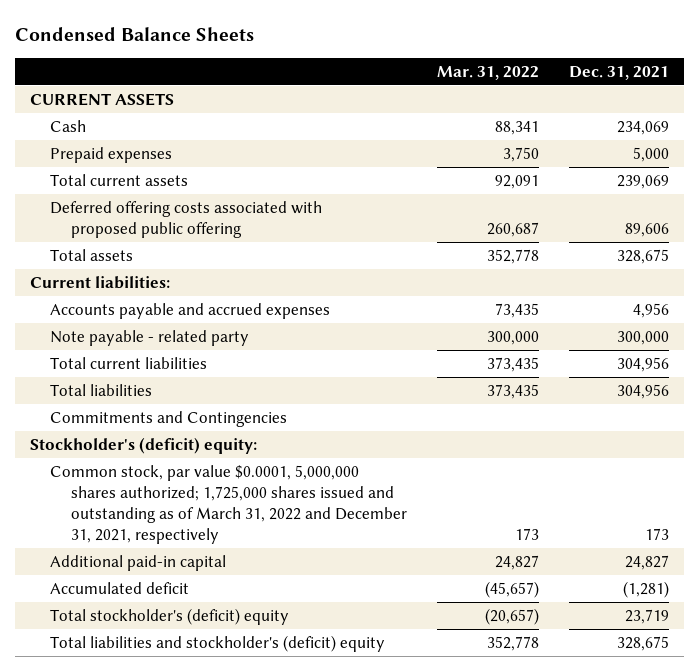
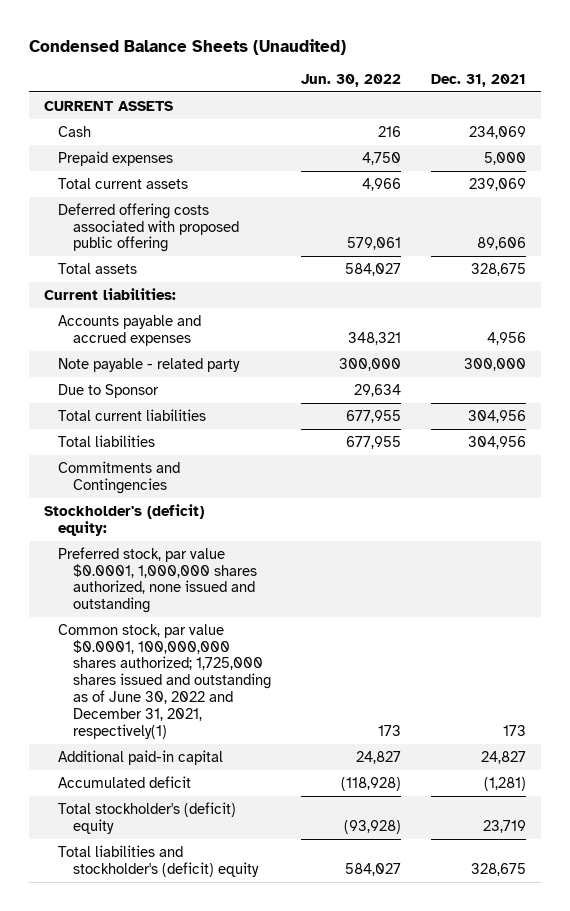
[14,26,254,41] Condensed Balance Sheets -> [29,38,347,55] Condensed Balance Sheets (Unaudited)
[436,65,539,80] Mar. 31, 2022 -> none
none -> [300,73,401,87] Jun. 30, 2022
none -> [58,383,160,398] Due to Sponsor
none -> [58,546,257,614] Preferred stock, par value $0.0001, 1,000,000 shares authorized, none issued and outstanding
[50,464,407,544] Common stock, par value $0.0001, 5,000,000 shares authorized; 1,725,000 shares issued and outstanding as of March 31, 2022 and December 31, 2021, respectively -> [58,623,271,739] Common stock, par value $0.0001, 100,000,000 shares authorized; 1,725,000 shares issued and outstanding as of June 30, 2022 and December 31, 2021, respectively(1)

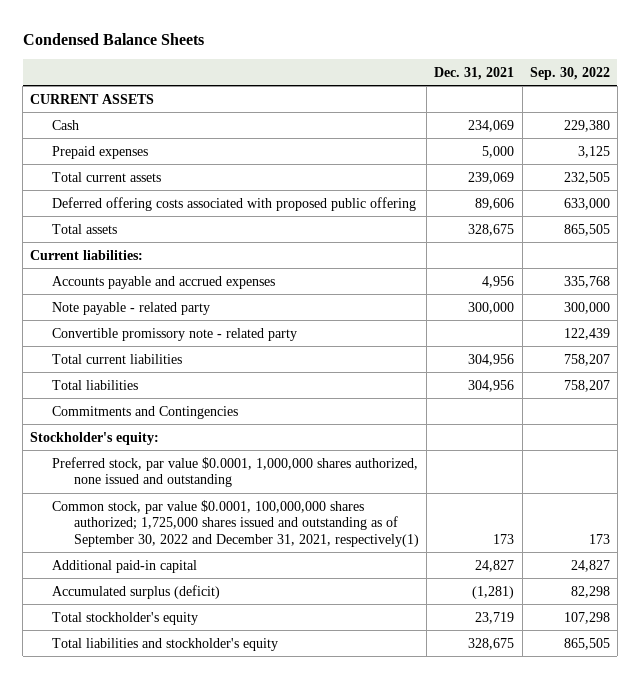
[29,38,347,55] Condensed Balance Sheets (Unaudited) -> [22,32,204,45] Condensed Balance Sheets
[300,73,401,87] Jun. 30, 2022 -> none
none -> [529,66,610,80] Sep. 30, 2022
[58,383,160,398] Due to Sponsor -> [52,327,298,341] Convertible promissory note - related party
[44,503,205,536] Stockholder's (deficit) equity: -> [30,431,160,445] Stockholder's equity:
[58,623,271,739] Common stock, par value $0.0001, 100,000,000 shares authorized; 1,725,000 shares issued and outstanding as of June 30, 2022 and December 31, 2021, respectively(1) -> [52,499,420,547] Common stock, par value $0.0001, 100,000,000 shares authorized; 1,725,000 shares issued and outstanding as of September 30, 2022 and December 31, 2021, respectively(1)
[58,775,192,788] Accumulated deficit -> [52,584,221,599] Accumulated surplus (deficit)
[58,801,237,834] Total stockholder's (deficit) equity -> [52,611,199,625] Total stockholder's equity
[58,844,259,877] Total liabilities and stockholder's (deficit) equity -> [52,637,279,651] Total liabilities and stockholder's equity

